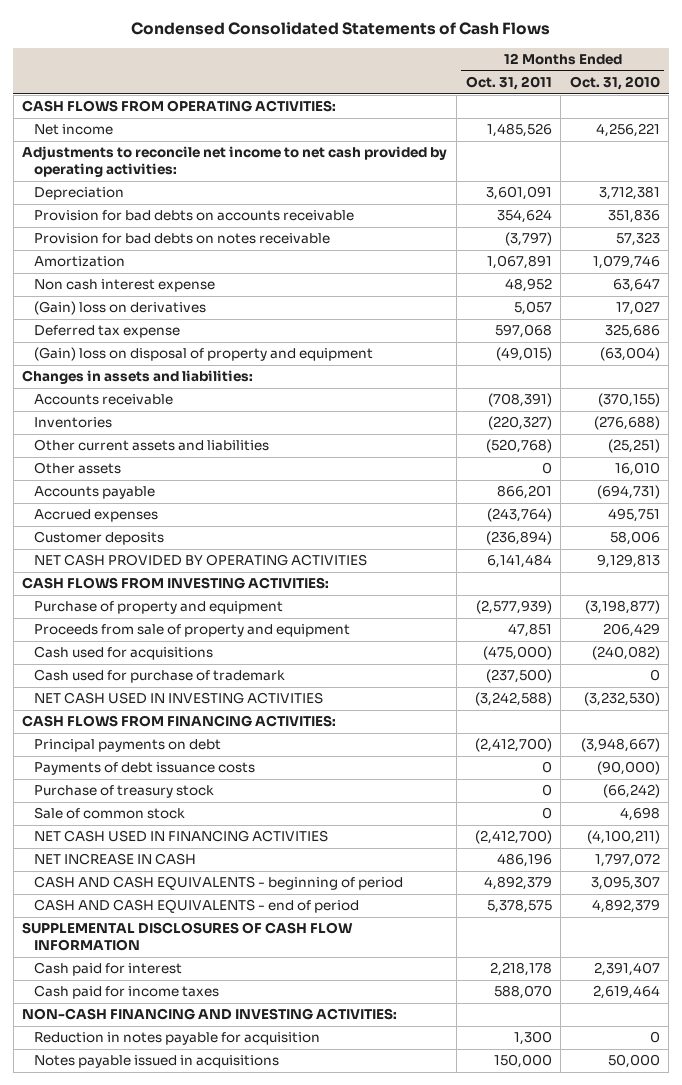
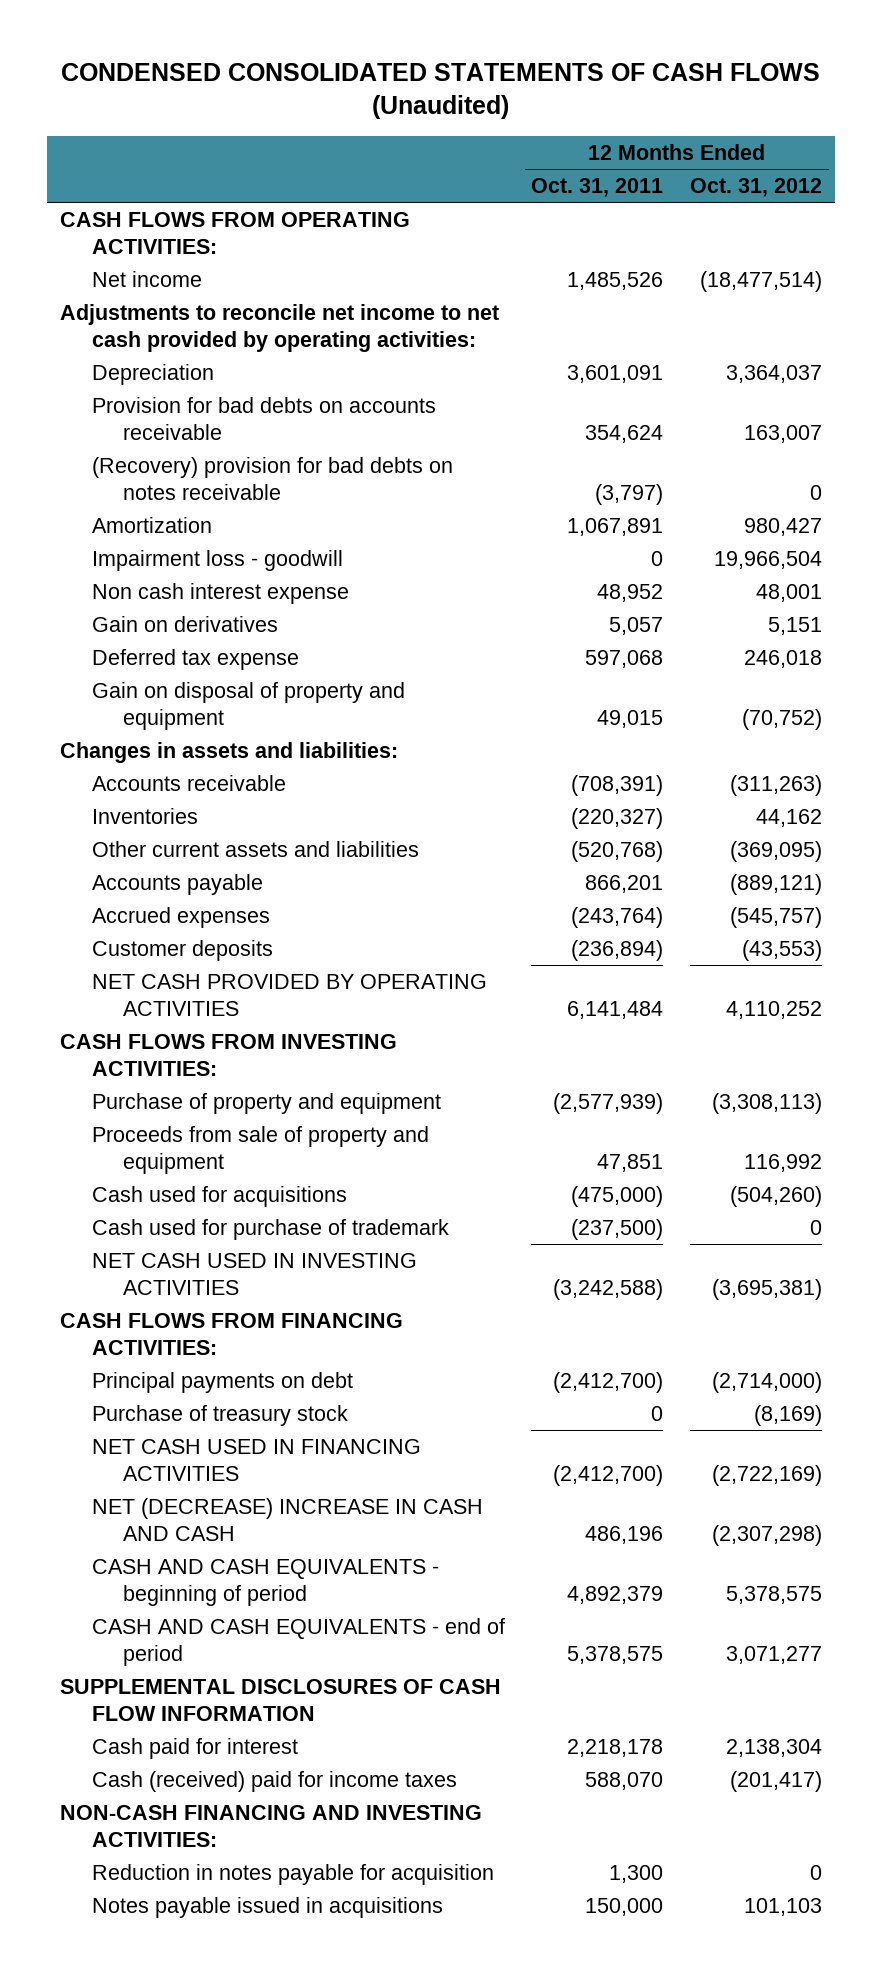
[131,22,551,36] Condensed Consolidated Statements of Cash Flows -> [61,62,821,120] CONDENSED CONSOLIDATED STATEMENTS OF CASH FLOWS (Unaudited)
[569,76,660,91] Oct. 31, 2010 -> none
none -> [690,178,823,198] Oct. 31, 2012
[34,233,331,245] Provision for bad debts on notes receivable -> [91,456,453,500] (Recovery) provision for bad debts on notes receivable
none -> [91,549,343,571] Impairment loss - goodwill
[34,301,207,316] (Gain) loss on derivatives -> [91,615,278,632] Gain on derivatives
[34,347,374,362] (Gain) loss on disposal of property and equipment -> [91,681,405,730] Gain on disposal of property and equipment
[495,347,552,362] (49,015) -> [597,709,664,728] 49,015
[34,462,122,475] Other assets -> none
[34,762,256,776] Payments of debt issuance costs -> none
[34,807,186,820] Sale of common stock -> none
[34,853,197,866] NET INCREASE IN CASH -> [91,1497,483,1541] NET (DECREASE) INCREASE IN CASH AND CASH
[34,985,220,1000] Cash paid for income taxes -> [91,1770,457,1792] Cash (received) paid for income taxes

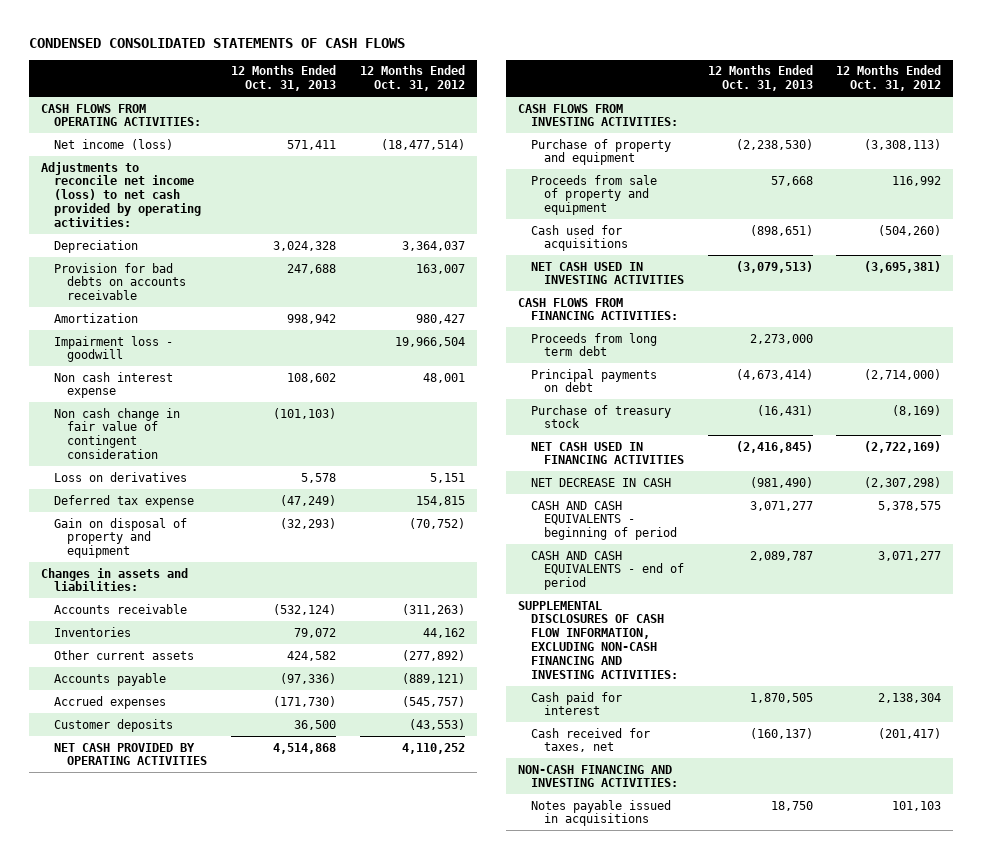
[61,62,821,120] CONDENSED CONSOLIDATED STATEMENTS OF CASH FLOWS (Unaudited) -> [29,37,406,48] CONDENSED CONSOLIDATED STATEMENTS OF CASH FLOWS
[531,178,664,198] Oct. 31, 2011 -> none
none -> [230,65,336,92] 12 Months Ended Oct. 31, 2013
[91,270,202,287] Net income -> [54,138,174,150] Net income (loss)
[60,303,500,352] Adjustments to reconcile net income to net cash provided by operating activities: -> [41,161,202,228] Adjustments to reconcile net income (loss) to net cash provided by operating activities:
[91,456,453,500] (Recovery) provision for bad debts on notes receivable -> none
none -> [54,407,181,460] Non cash change in fair value of contingent consideration
[91,615,278,632] Gain on derivatives -> [54,471,188,482] Loss on derivatives
[744,649,823,668] 246,018 -> [415,495,465,506] 154,815
[91,840,419,857] Other current assets and liabilities -> [54,649,195,660] Other current assets
[730,840,823,862] (369,095) -> [401,649,465,661] (277,892)
[91,1218,449,1240] Cash used for purchase of trademark -> none
none -> [530,332,657,357] Proceeds from long term debt
[91,1497,483,1541] NET (DECREASE) INCREASE IN CASH AND CASH -> [530,477,671,487] NET DECREASE IN CASH
[60,1678,502,1721] SUPPLEMENTAL DISCLOSURES OF CASH FLOW INFORMATION -> [518,600,678,680] SUPPLEMENTAL DISCLOSURES OF CASH FLOW INFORMATION, EXCLUDING NON-CASH FINANCING AND INVESTING ACTIVITIES:
[91,1770,457,1792] Cash (received) paid for income taxes -> [530,727,650,753] Cash received for taxes, net
[91,1863,494,1885] Reduction in notes payable for acquisition -> none

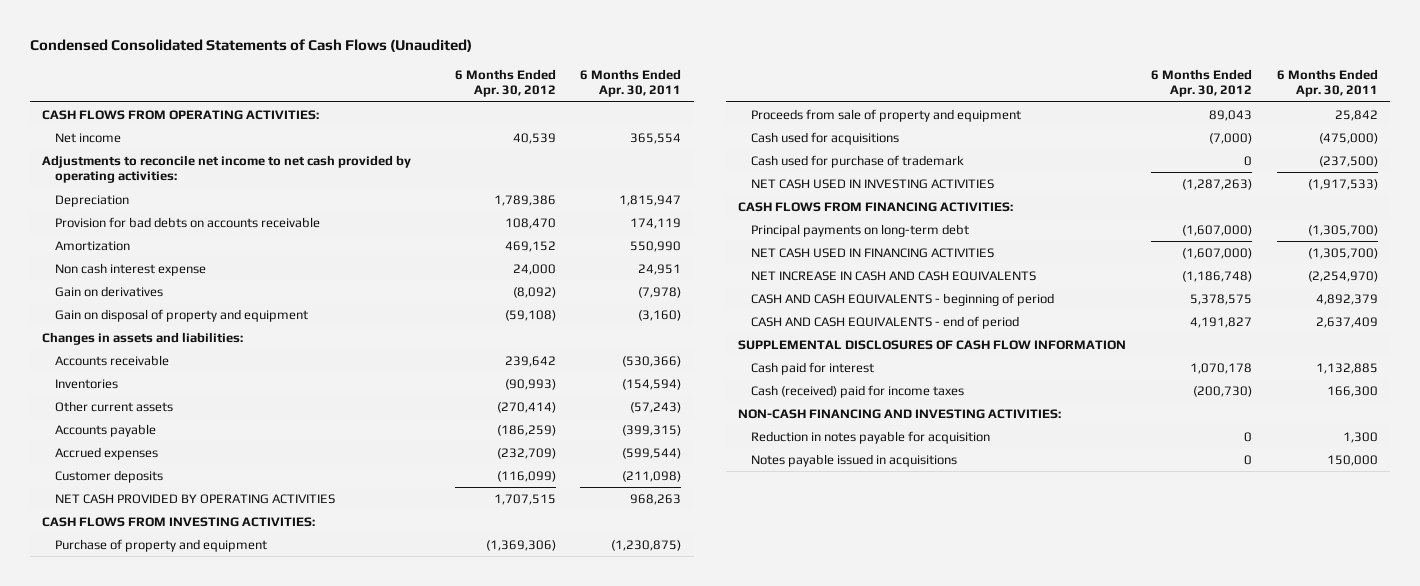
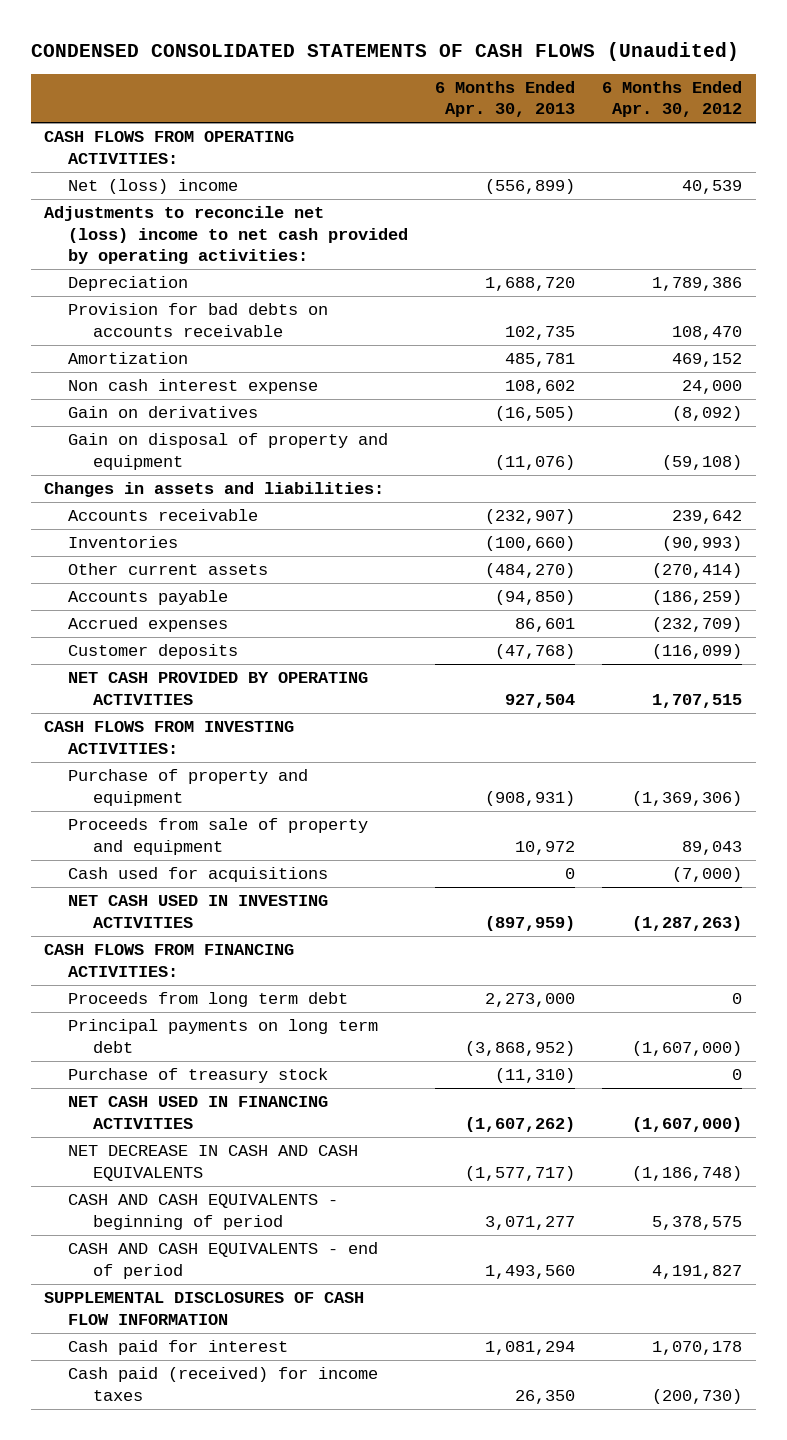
[30,39,473,53] Condensed Consolidated Statements of Cash Flows (Unaudited) -> [30,41,739,61] CONDENSED CONSOLIDATED STATEMENTS OF CASH FLOWS (Unaudited)
[580,69,682,98] 6 Months Ended Apr. 30, 2011 -> none
none -> [435,80,576,118] 6 Months Ended Apr. 30, 2013
[54,132,121,143] Net income -> [68,179,239,195] Net (loss) income
[42,154,412,184] Adjustments to reconcile net income to net cash provided by operating activities: -> [44,206,409,264] Adjustments to reconcile net (loss) income to net cash provided by operating activities:
[750,154,964,168] Cash used for purchase of trademark -> none
none -> [68,992,349,1008] Proceeds from long term debt
[750,223,969,237] Principal payments on long-term debt -> [68,1019,379,1053] Principal payments on long term debt
none -> [68,1068,329,1084] Purchase of treasury stock
[750,270,1036,281] NET INCREASE IN CASH AND CASH EQUIVALENTS -> [68,1145,359,1181] NET DECREASE IN CASH AND CASH EQUIVALENTS
[738,408,1062,419] NON-CASH FINANCING AND INVESTING ACTIVITIES: -> none
[750,430,990,444] Reduction in notes payable for acquisition -> none
[750,453,957,467] Notes payable issued in acquisitions -> none
[750,384,964,398] Cash (received) paid for income taxes -> [68,1367,379,1401] Cash paid (received) for income taxes

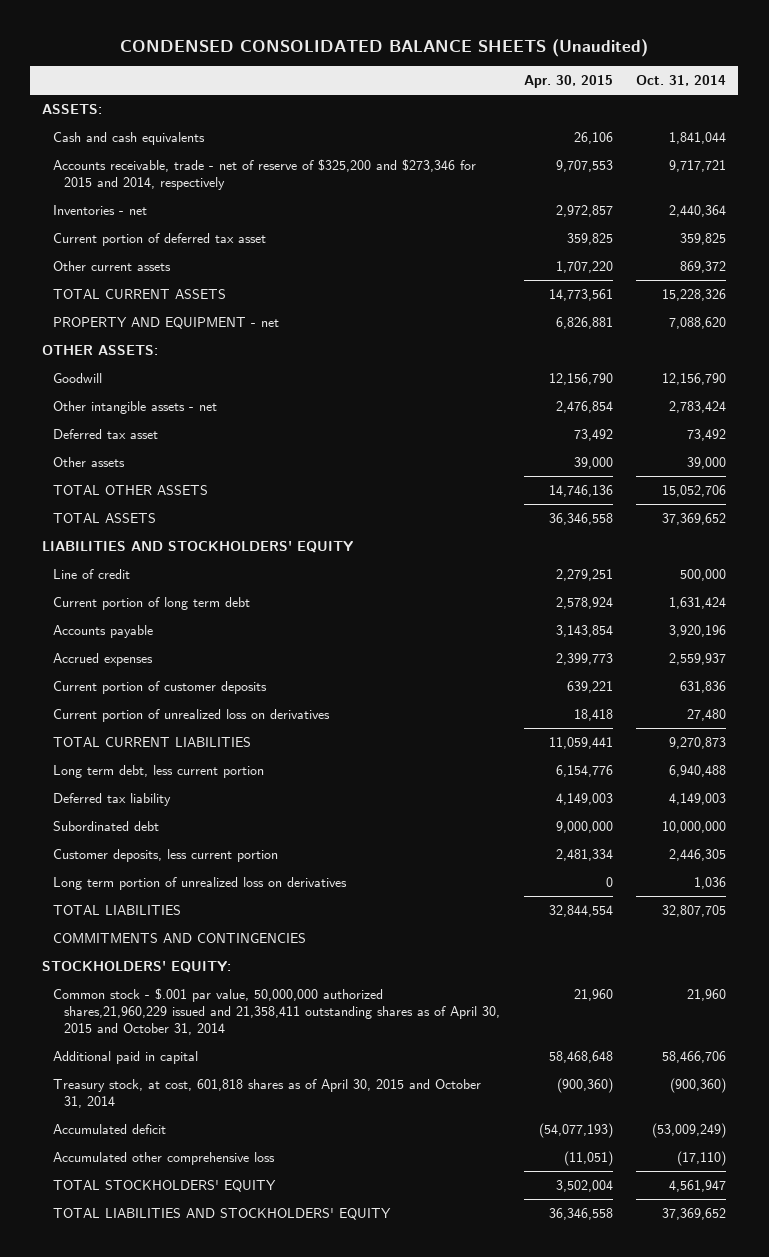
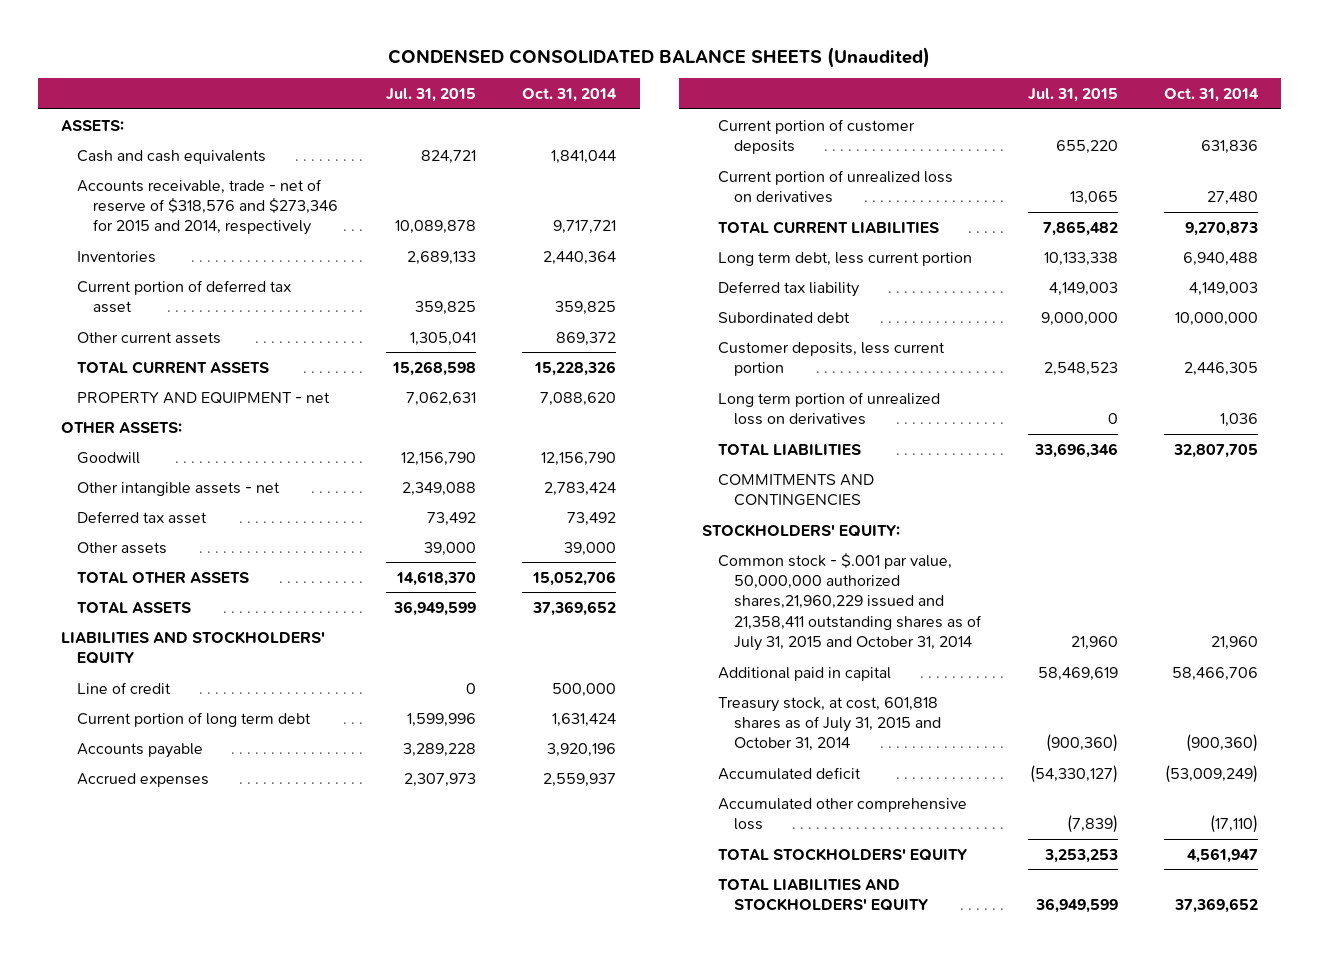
[523,75,613,89] Apr. 30, 2015 -> none
none -> [386,87,477,102] Jul. 31, 2015
[52,158,476,190] Accounts receivable, trade - net of reserve of $325,200 and $273,346 for 2015 and 2014, respectively -> [76,178,338,236] Accounts receivable, trade - net of reserve of $318,576 and $273,346 for 2015 and 2014, respectively
[52,204,147,215] Inventories - net -> [76,250,156,263] Inventories
[52,987,500,1035] Common stock - $.001 par value, 50,000,000 authorized shares,21,960,229 issued and 21,358,411 outstanding shares as of April 30, 2015 and October 31, 2014 -> [718,552,983,651] Common stock - $.001 par value, 50,000,000 authorized shares,21,960,229 issued and 21,358,411 outstanding shares as of July 31, 2015 and October 31, 2014
[52,1078,481,1108] Treasury stock, at cost, 601,818 shares as of April 30, 2015 and October 31, 2014 -> [718,696,942,752] Treasury stock, at cost, 601,818 shares as of July 31, 2015 and October 31, 2014

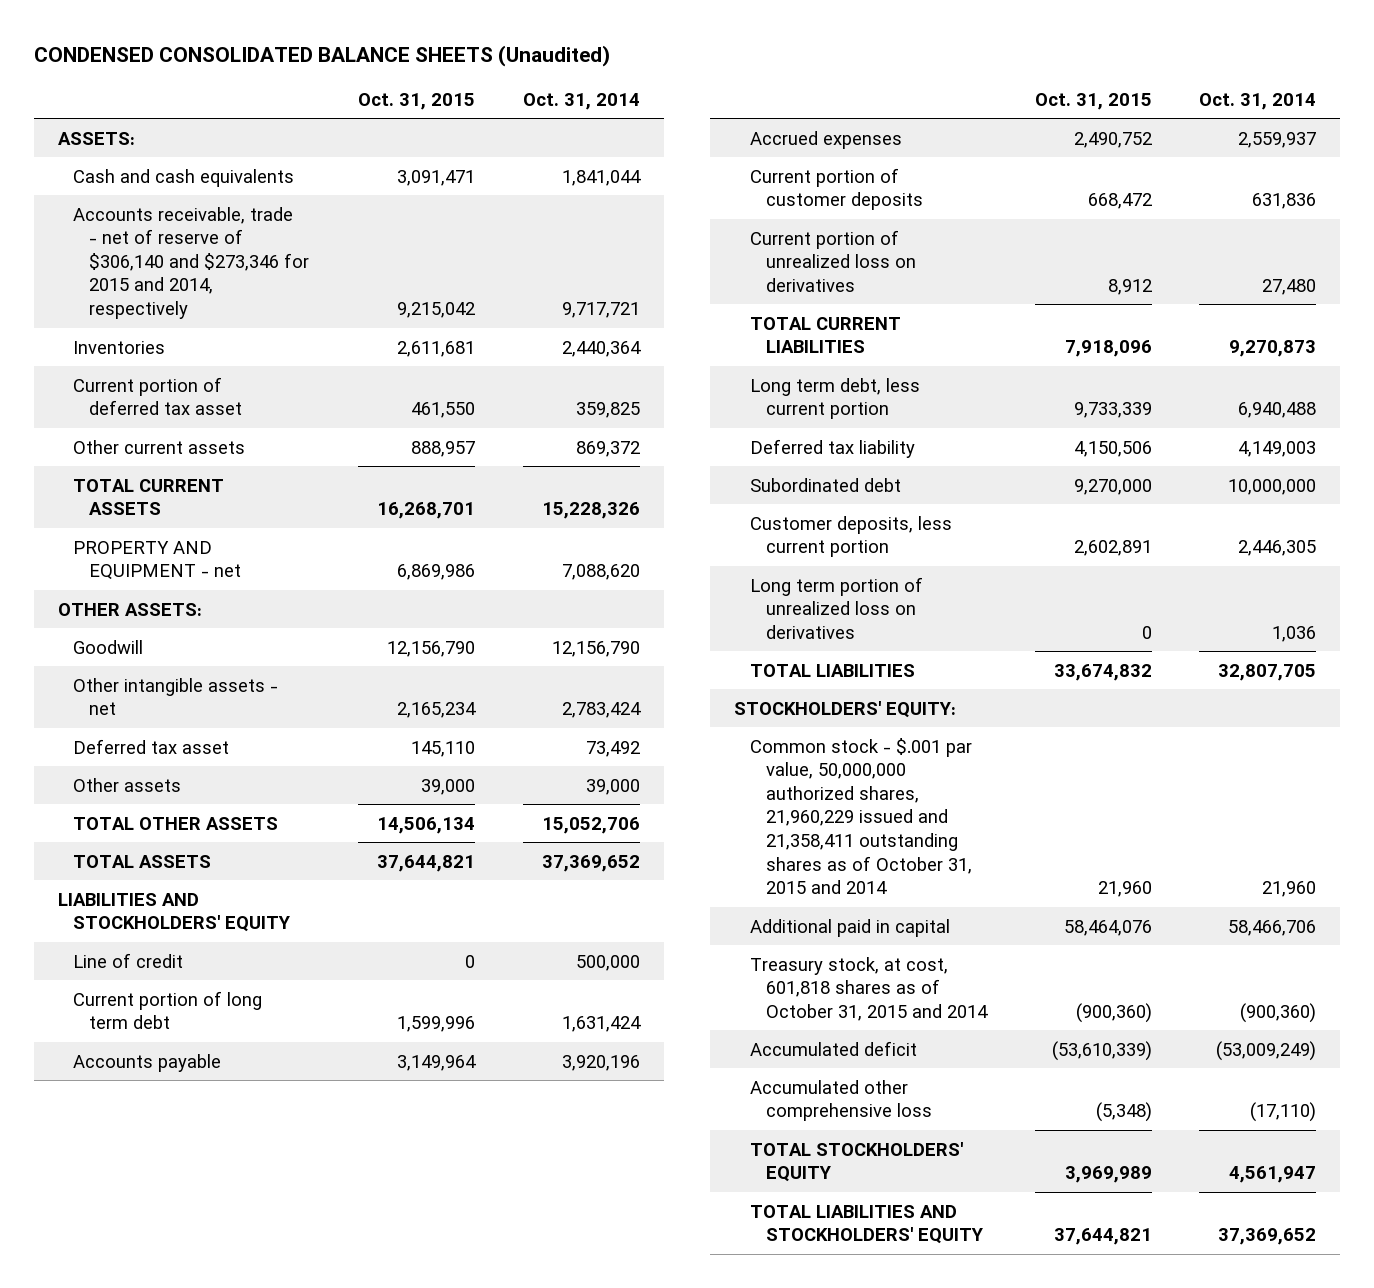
[386,87,477,102] Jul. 31, 2015 -> none
none -> [358,92,476,110] Oct. 31, 2015
[76,178,338,236] Accounts receivable, trade - net of reserve of $318,576 and $273,346 for 2015 and 2014, respectively -> [73,206,310,320] Accounts receivable, trade - net of reserve of $306,140 and $273,346 for 2015 and 2014, respectively
[718,473,875,506] COMMITMENTS AND CONTINGENCIES -> none
[718,552,983,651] Common stock - $.001 par value, 50,000,000 authorized shares,21,960,229 issued and 21,358,411 outstanding shares as of July 31, 2015 and October 31, 2014 -> [749,737,972,895] Common stock - $.001 par value, 50,000,000 authorized shares, 21,960,229 issued and 21,358,411 outstanding shares as of October 31, 2015 and 2014
[718,696,942,752] Treasury stock, at cost, 601,818 shares as of July 31, 2015 and October 31, 2014 -> [749,956,988,1021] Treasury stock, at cost, 601,818 shares as of October 31, 2015 and 2014

